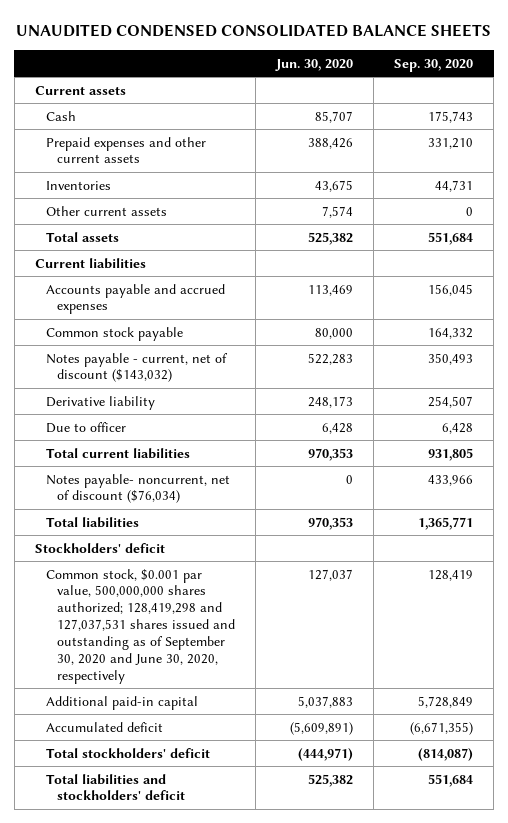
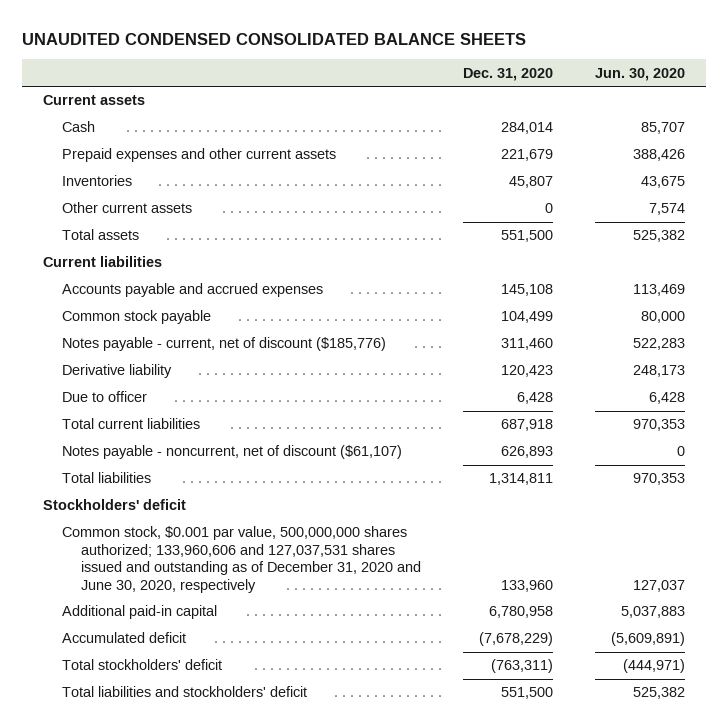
[394,58,474,72] Sep. 30, 2020 -> none
none -> [462,67,553,81] Dec. 31, 2020
[46,352,229,383] Notes payable - current, net of discount ($143,032) -> [61,337,386,352] Notes payable - current, net of discount ($185,776)
[46,473,231,504] Notes payable- noncurrent, net of discount ($76,034) -> [61,445,402,460] Notes payable - noncurrent, net of discount ($61,107)
[46,568,236,684] Common stock, $0.001 par value, 500,000,000 shares authorized; 128,419,298 and 127,037,531 shares issued and outstanding as of September 30, 2020 and June 30, 2020, respectively -> [61,526,421,593] Common stock, $0.001 par value, 500,000,000 shares authorized; 133,960,606 and 127,037,531 shares issued and outstanding as of December 31, 2020 and June 30, 2020, respectively

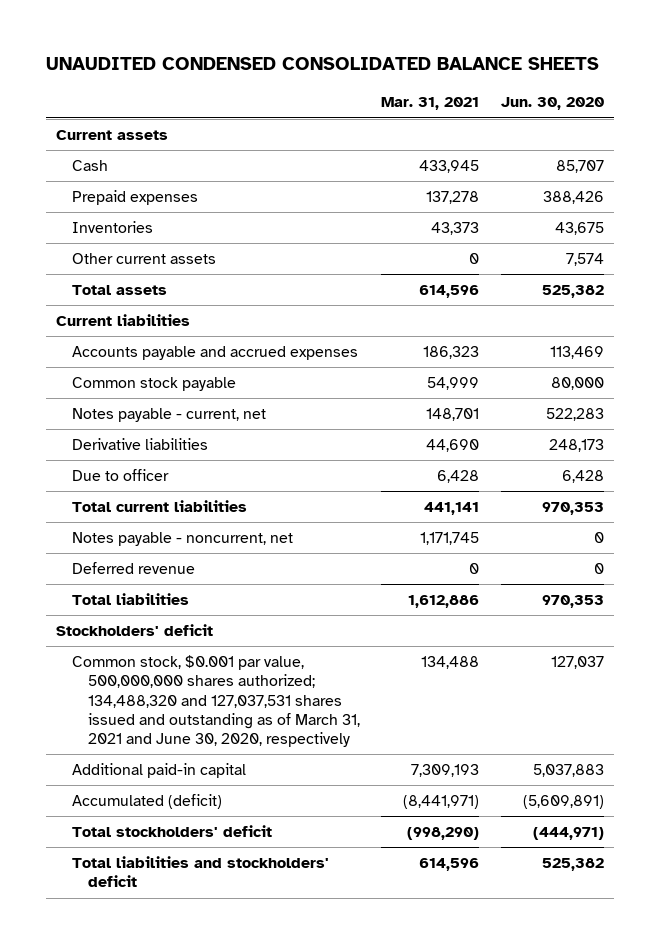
[462,67,553,81] Dec. 31, 2020 -> none
none -> [381,97,480,111] Mar. 31, 2021
[61,148,336,163] Prepaid expenses and other current assets -> [72,190,199,206] Prepaid expenses
[61,337,386,352] Notes payable - current, net of discount ($185,776) -> [72,408,267,423] Notes payable - current, net
[61,364,172,379] Derivative liability -> [72,438,209,451] Derivative liabilities
[61,445,402,460] Notes payable - noncurrent, net of discount ($61,107) -> [72,532,294,547] Notes payable - noncurrent, net
none -> [72,562,196,575] Deferred revenue
[61,526,421,593] Common stock, $0.001 par value, 500,000,000 shares authorized; 133,960,606 and 127,037,531 shares issued and outstanding as of December 31, 2020 and June 30, 2020, respectively -> [72,655,360,748] Common stock, $0.001 par value, 500,000,000 shares authorized; 134,488,320 and 127,037,531 shares issued and outstanding as of March 31, 2021 and June 30, 2020, respectively
[61,632,186,644] Accumulated deficit -> [72,794,223,810] Accumulated (deficit)

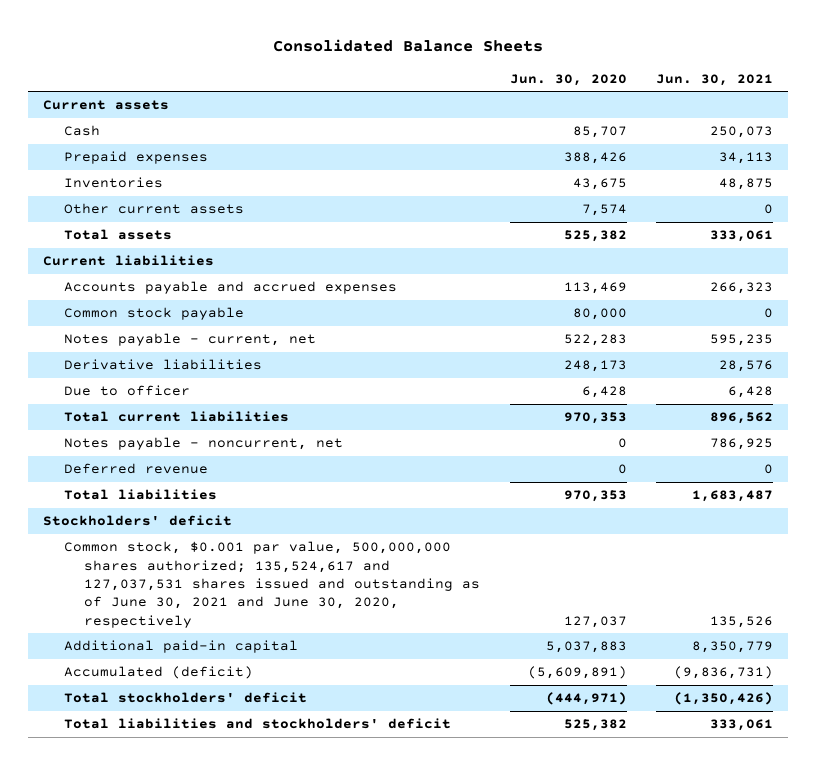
[45,57,599,71] UNAUDITED CONDENSED CONSOLIDATED BALANCE SHEETS -> [272,38,543,52] Consolidated Balance Sheets
[381,97,480,111] Mar. 31, 2021 -> none
none -> [656,73,774,86] Jun. 30, 2021
[72,655,360,748] Common stock, $0.001 par value, 500,000,000 shares authorized; 134,488,320 and 127,037,531 shares issued and outstanding as of March 31, 2021 and June 30, 2020, respectively -> [63,541,481,628] Common stock, $0.001 par value, 500,000,000 shares authorized; 135,524,617 and 127,037,531 shares issued and outstanding as of June 30, 2021 and June 30, 2020, respectively

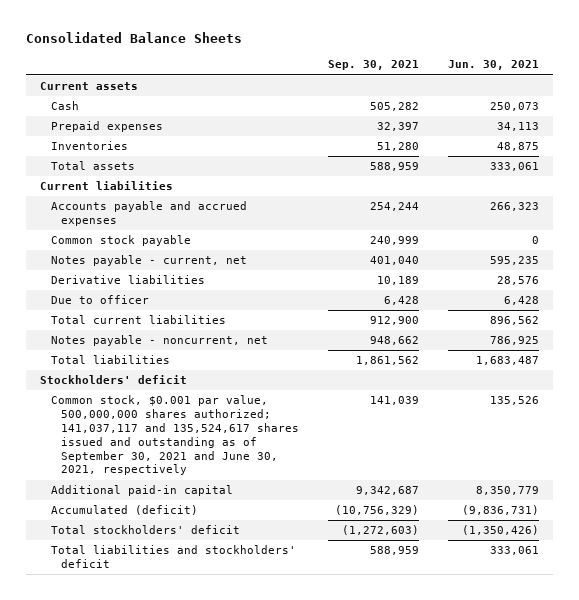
[509,73,627,86] Jun. 30, 2020 -> none
none -> [328,60,420,71] Sep. 30, 2021
[63,203,244,215] Other current assets -> none
[63,463,208,475] Deferred revenue -> none
[63,541,481,628] Common stock, $0.001 par value, 500,000,000 shares authorized; 135,524,617 and 127,037,531 shares issued and outstanding as of June 30, 2021 and June 30, 2020, respectively -> [50,395,300,476] Common stock, $0.001 par value, 500,000,000 shares authorized; 141,037,117 and 135,524,617 shares issued and outstanding as of September 30, 2021 and June 30, 2021, respectively

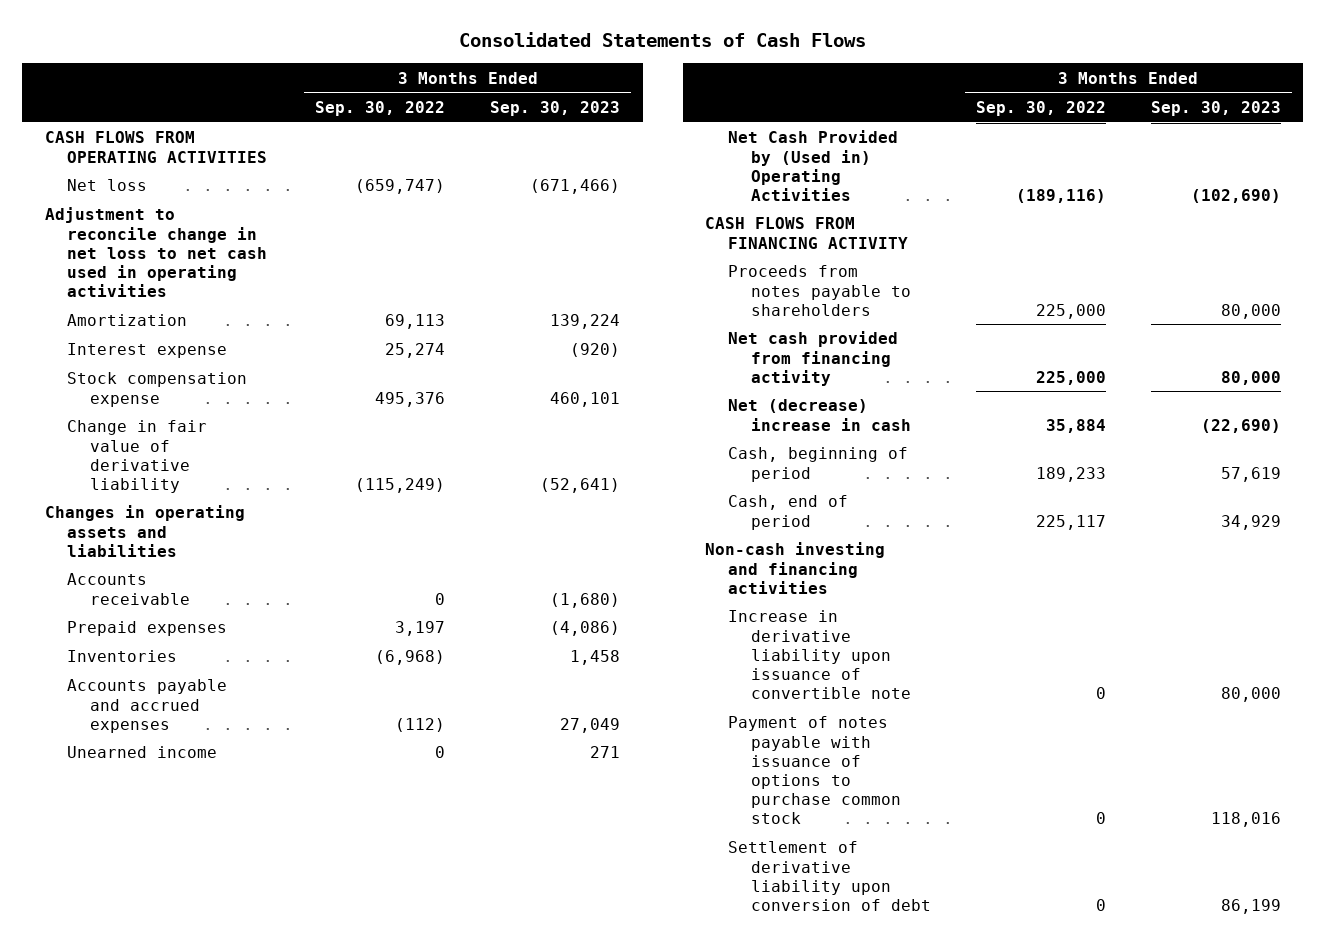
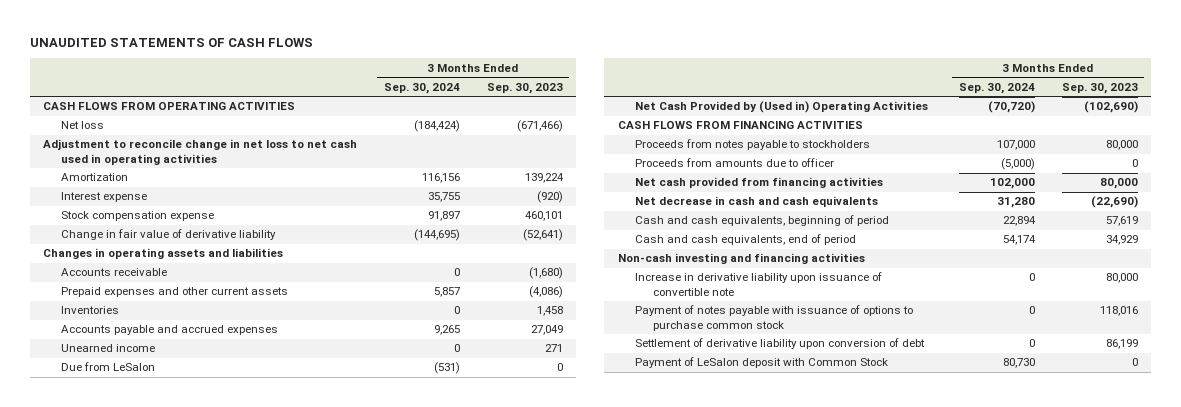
[458,32,866,48] Consolidated Statements of Cash Flows -> [29,38,313,48] UNAUDITED STATEMENTS OF CASH FLOWS
[315,100,446,116] Sep. 30, 2022 -> none
none -> [383,82,460,94] Sep. 30, 2024
[67,621,228,637] Prepaid expenses -> [60,287,288,298] Prepaid expenses and other current assets
none -> [60,362,155,372] Due from LeSalon
[705,217,909,249] CASH FLOWS FROM FINANCING ACTIVITY -> [617,121,863,130] CASH FLOWS FROM FINANCING ACTIVITIES
[728,265,911,316] Proceeds from notes payable to shareholders -> [635,139,871,151] Proceeds from notes payable to stockholders
none -> [635,158,835,168] Proceeds from amounts due to officer
[728,331,899,386] Net cash provided from financing activity -> [635,177,884,189] Net cash provided from financing activities
[728,399,911,431] Net (decrease) increase in cash -> [635,196,879,208] Net decrease in cash and cash equivalents
[728,447,909,482] Cash, beginning of period -> [635,215,890,227] Cash and cash equivalents, beginning of period
[728,495,849,530] Cash, end of period -> [635,234,857,246] Cash and cash equivalents, end of period
none -> [635,357,889,369] Payment of LeSalon deposit with Common Stock

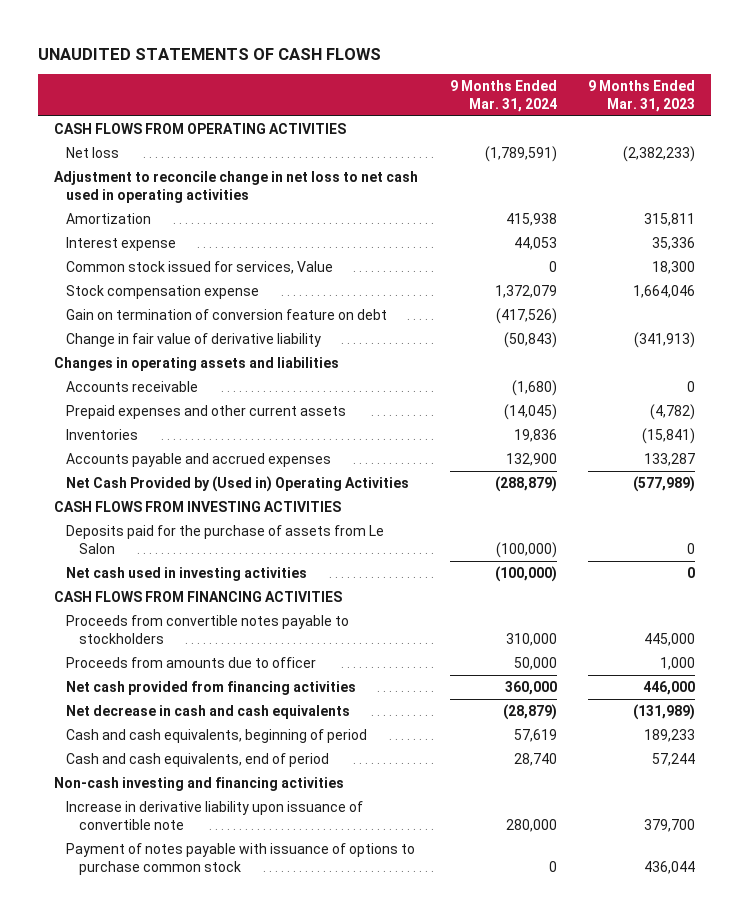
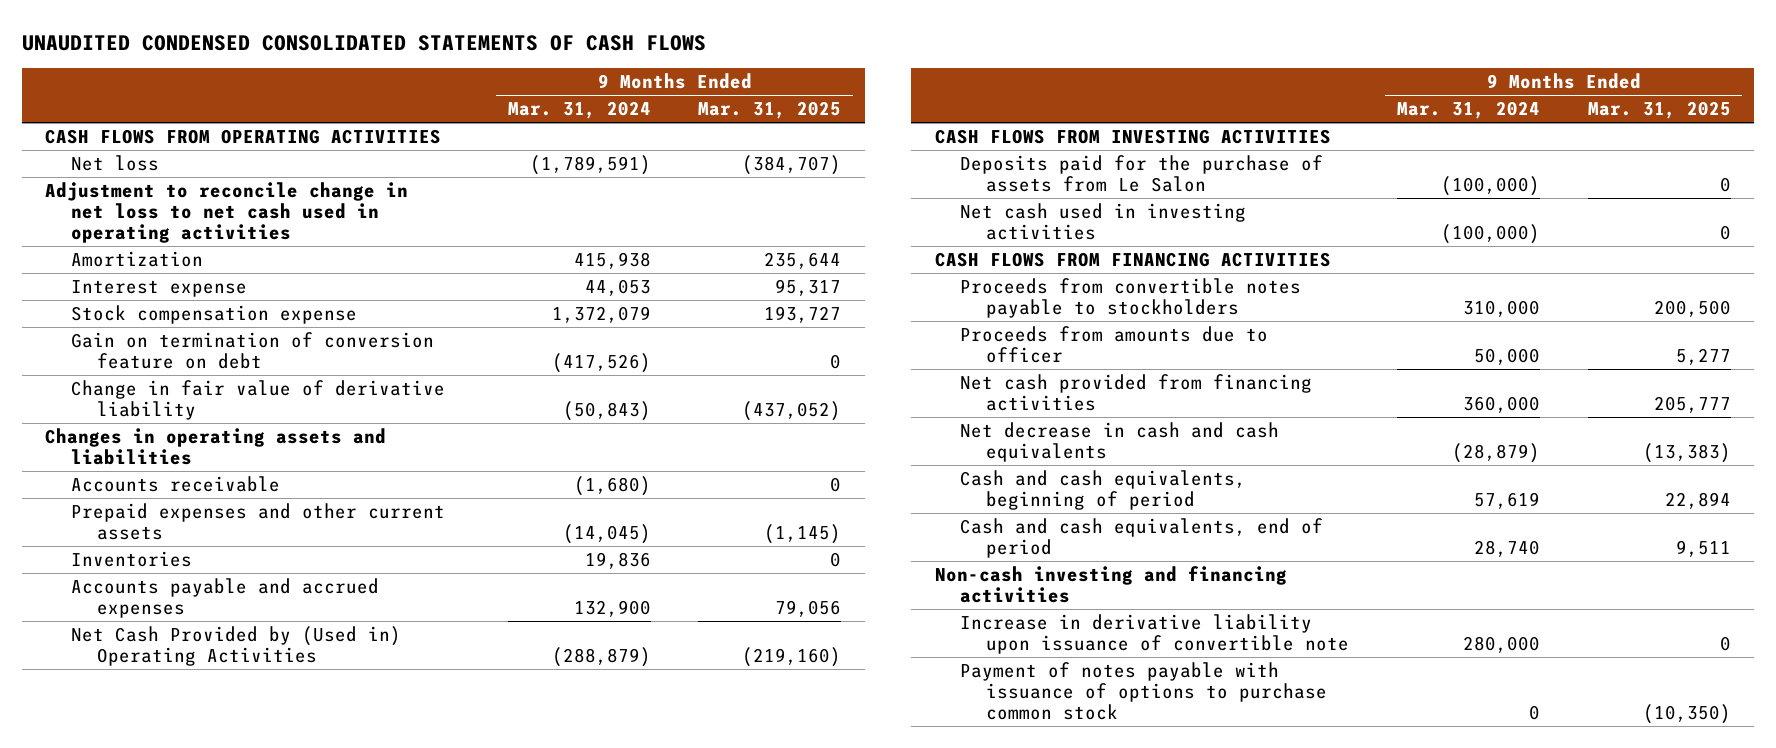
[37,47,381,60] UNAUDITED STATEMENTS OF CASH FLOWS -> [21,35,706,52] UNAUDITED CONDENSED CONSOLIDATED STATEMENTS OF CASH FLOWS
[588,80,696,113] 9 Months Ended Mar. 31, 2023 -> none
none -> [698,101,842,120] Mar. 31, 2025
[66,260,334,274] Common stock issued for services, Value -> none

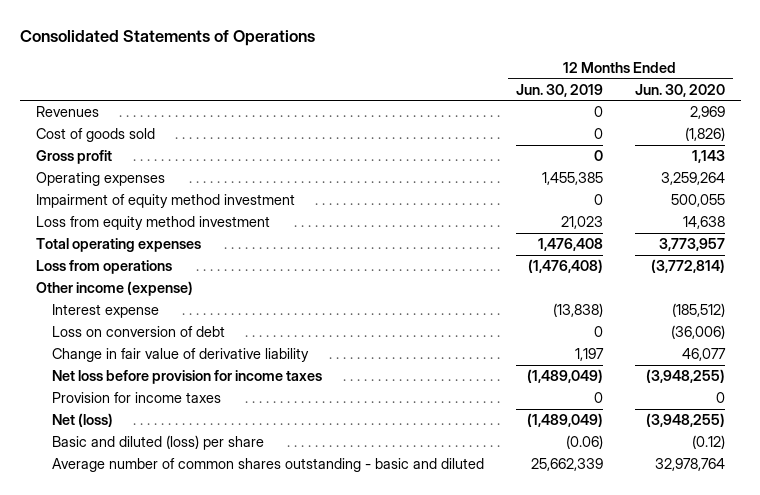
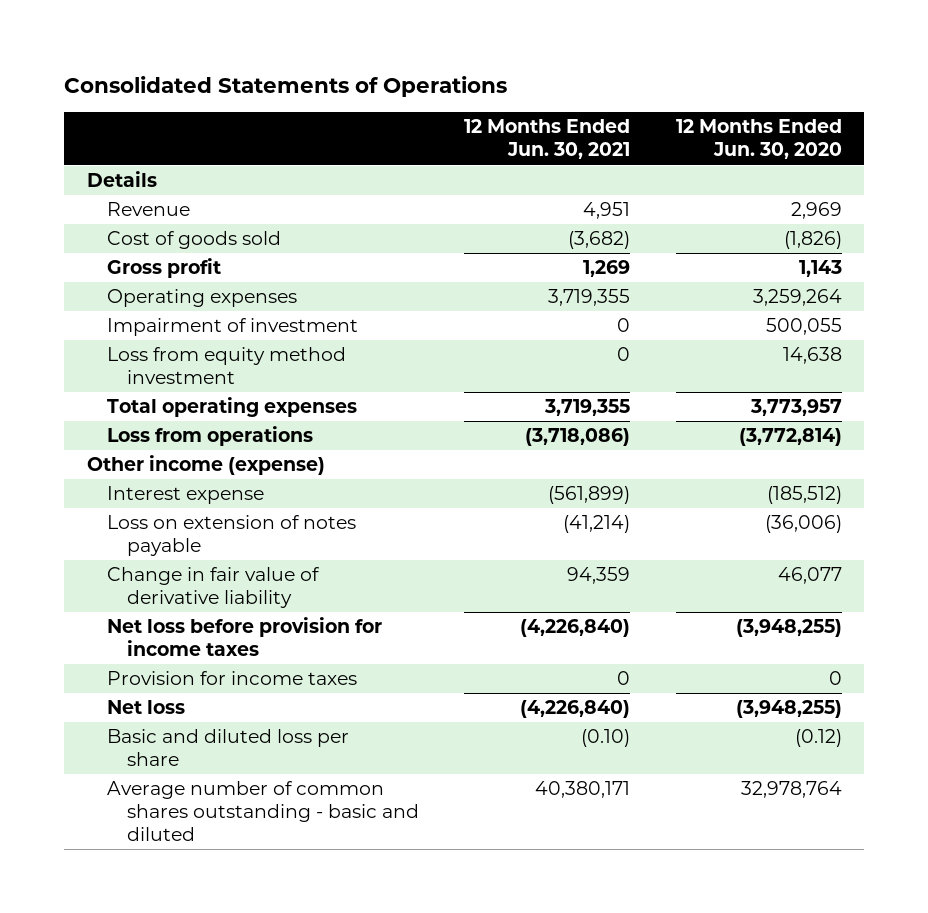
[515,83,603,97] Jun. 30, 2019 -> none
none -> [464,119,631,160] 12 Months Ended Jun. 30, 2021
none -> [86,171,157,188] Details
[35,106,99,118] Revenues -> [107,202,191,217] Revenue
[35,194,295,209] Impairment of equity method investment -> [107,318,359,337] Impairment of investment
[51,326,225,338] Loss on conversion of debt -> [107,515,357,557] Loss on extension of notes payable
[51,413,113,428] Net (loss) -> [107,700,186,715] Net loss
[51,435,264,451] Basic and diluted (loss) per share -> [107,729,350,767] Basic and diluted loss per share

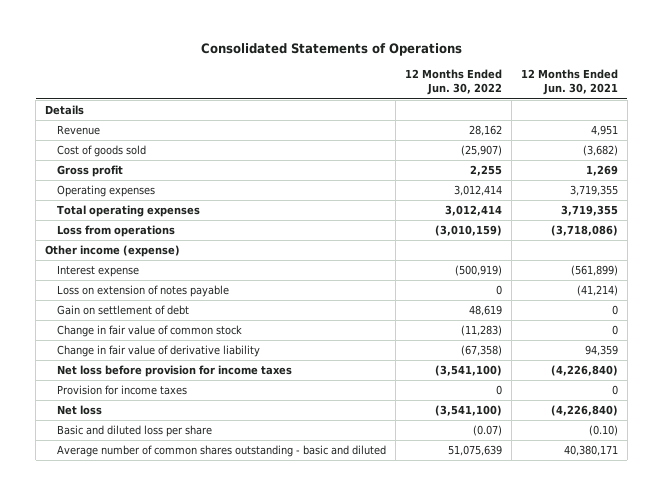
[675,119,842,160] 12 Months Ended Jun. 30, 2020 -> none
none -> [404,69,502,96] 12 Months Ended Jun. 30, 2022
[107,318,359,337] Impairment of investment -> none
[107,347,347,385] Loss from equity method investment -> none
none -> [56,305,189,316] Gain on settlement of debt
none -> [56,325,242,338] Change in fair value of common stock

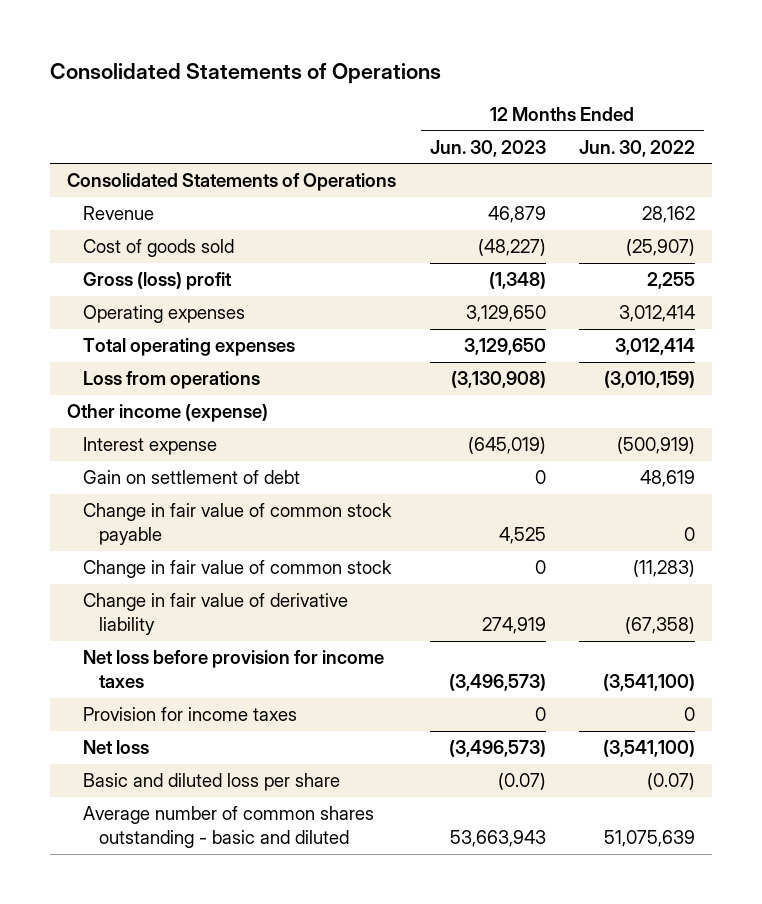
[520,69,618,96] 12 Months Ended Jun. 30, 2021 -> none
none -> [429,139,546,157] Jun. 30, 2023
[45,105,85,116] Details -> none
none -> [66,173,396,192] Consolidated Statements of Operations
[56,165,123,178] Gross profit -> [82,272,232,291] Gross (loss) profit
[56,285,229,298] Loss on extension of notes payable -> none
none -> [82,503,392,546] Change in fair value of common stock payable

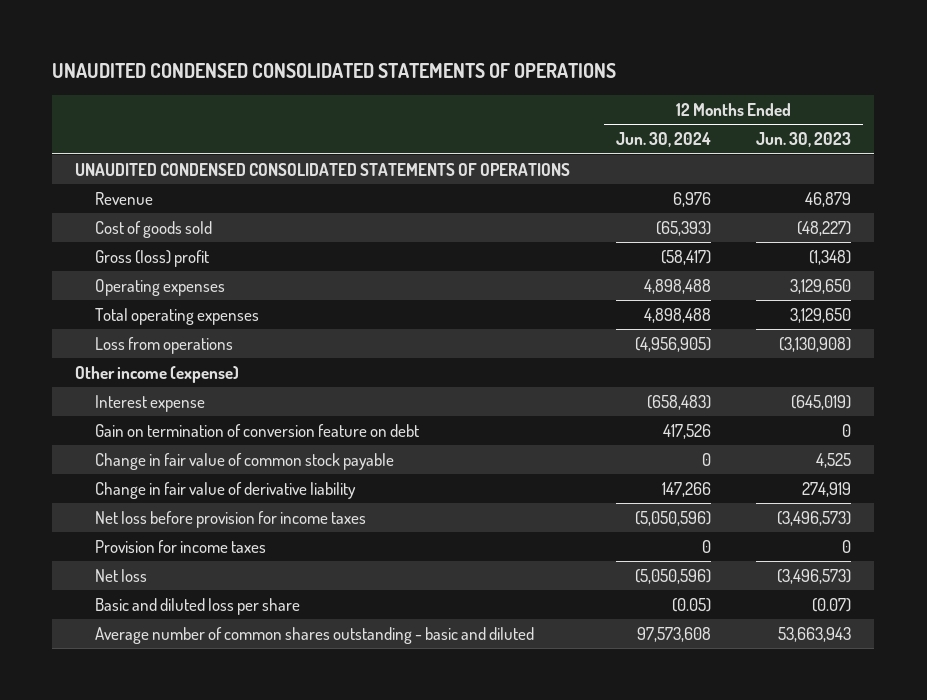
[50,62,442,84] Consolidated Statements of Operations -> [52,63,617,79] UNAUDITED CONDENSED CONSOLIDATED STATEMENTS OF OPERATIONS
[579,139,696,157] Jun. 30, 2022 -> none
none -> [615,132,711,148] Jun. 30, 2024
[66,173,396,192] Consolidated Statements of Operations -> [75,162,571,176] UNAUDITED CONDENSED CONSOLIDATED STATEMENTS OF OPERATIONS
[82,470,300,485] Gain on settlement of debt -> [94,423,419,437] Gain on termination of conversion feature on debt
[82,560,392,579] Change in fair value of common stock -> none

